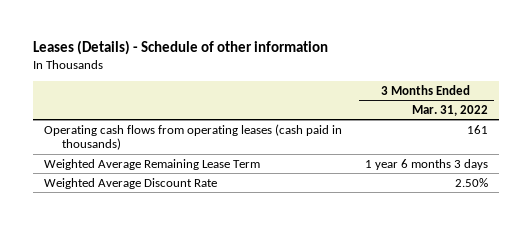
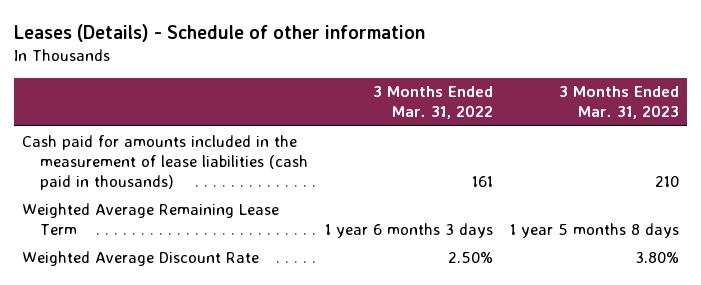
none -> [558,86,679,120] 3 Months Ended Mar. 31, 2023
[44,123,343,151] Operating cash flows from operating leases (cash paid in thousands) -> [22,134,308,190] Cash paid for amounts included in the measurement of lease liabilities (cash paid in thousands)

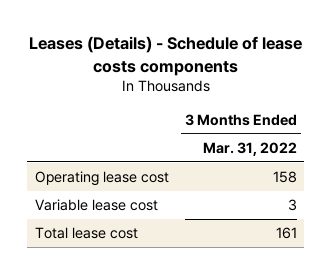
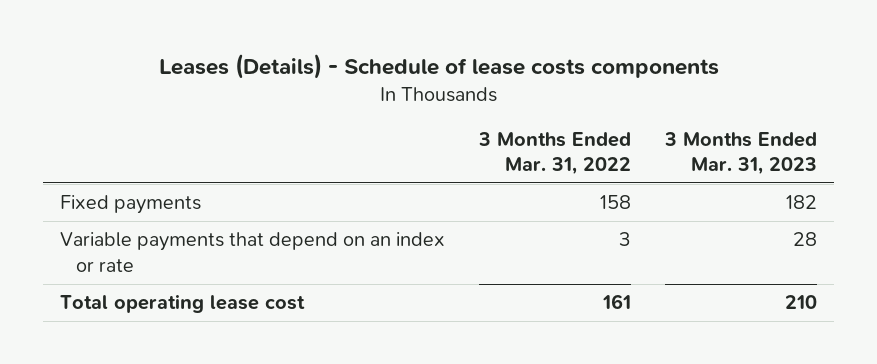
none -> [663,131,817,176] 3 Months Ended Mar. 31, 2023
[34,171,169,187] Operating lease cost -> [60,195,202,215] Fixed payments
[34,199,158,212] Variable lease cost -> [60,232,446,272] Variable payments that depend on an index or rate
[34,227,138,240] Total lease cost -> [60,294,306,314] Total operating lease cost

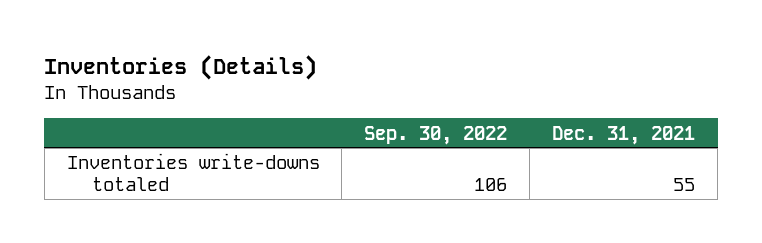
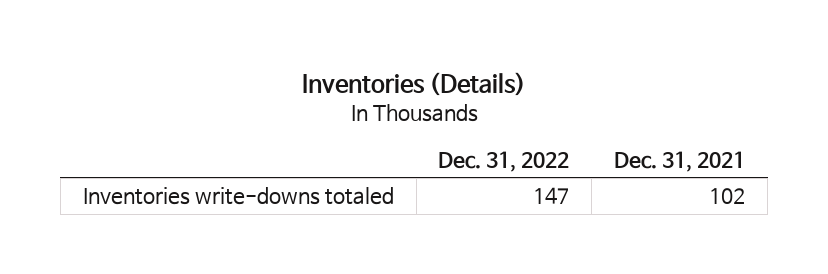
[364,125,508,145] Sep. 30, 2022 -> none
none -> [438,150,570,172] Dec. 31, 2022
[673,178,696,192] 55 -> [709,188,746,205] 102

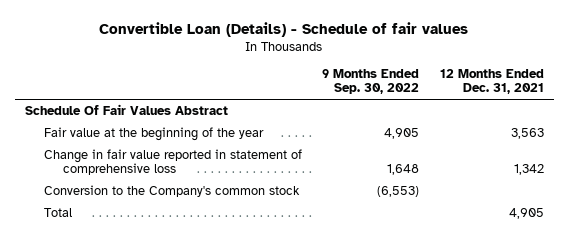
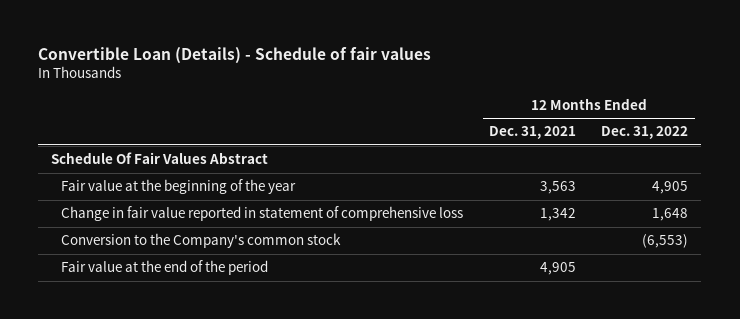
[322,69,420,95] 9 Months Ended Sep. 30, 2022 -> none
none -> [601,126,689,140] Dec. 31, 2022
[44,208,73,218] Total -> [61,260,269,276] Fair value at the end of the period

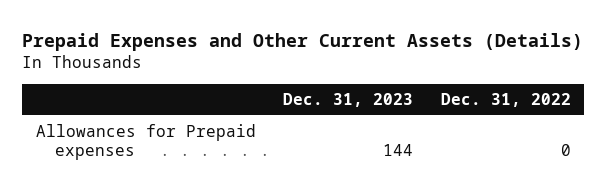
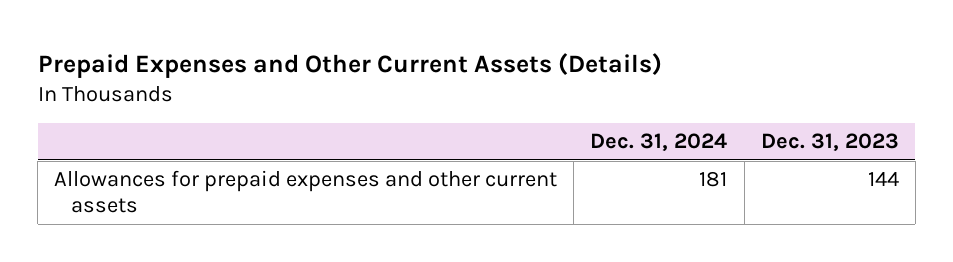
[440,92,571,107] Dec. 31, 2022 -> none
none -> [590,132,728,151] Dec. 31, 2024
[35,124,256,160] Allowances for Prepaid expenses -> [54,170,558,214] Allowances for prepaid expenses and other current assets

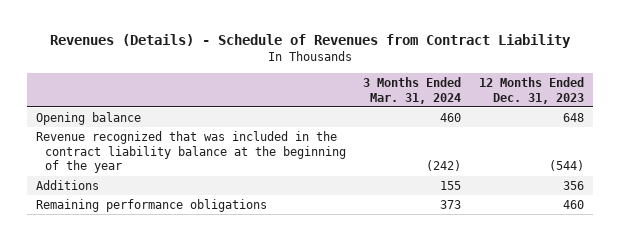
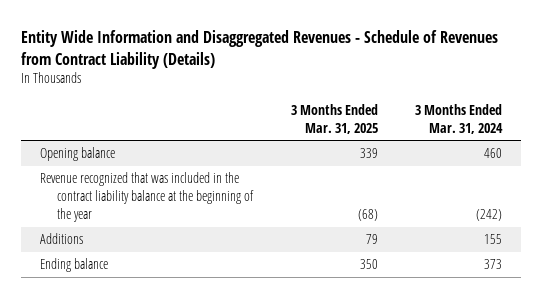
[50,34,572,49] Revenues (Details) - Schedule of Revenues from Contract Liability -> [21,29,499,69] Entity Wide Information and Disaggregated Revenues - Schedule of Revenues from Contract Liability (Details)
[479,76,585,104] 12 Months Ended Dec. 31, 2023 -> none
none -> [290,103,378,134] 3 Months Ended Mar. 31, 2025
[36,198,268,212] Remaining performance obligations -> [40,258,109,273] Ending balance

